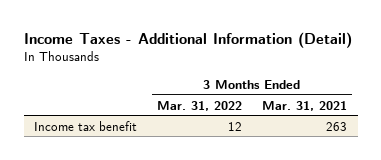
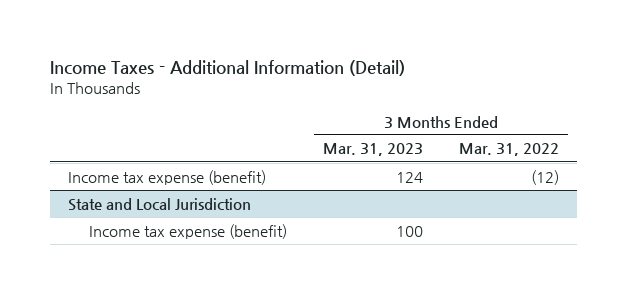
[262,100,348,111] Mar. 31, 2021 -> none
none -> [323,143,424,157] Mar. 31, 2023
[33,120,137,131] Income tax benefit -> [67,169,266,185] Income tax expense (benefit)
[228,121,243,131] 12 -> [530,169,559,185] (12)
none -> [67,197,251,211] State and Local Jurisdiction
none -> [89,223,288,239] Income tax expense (benefit)

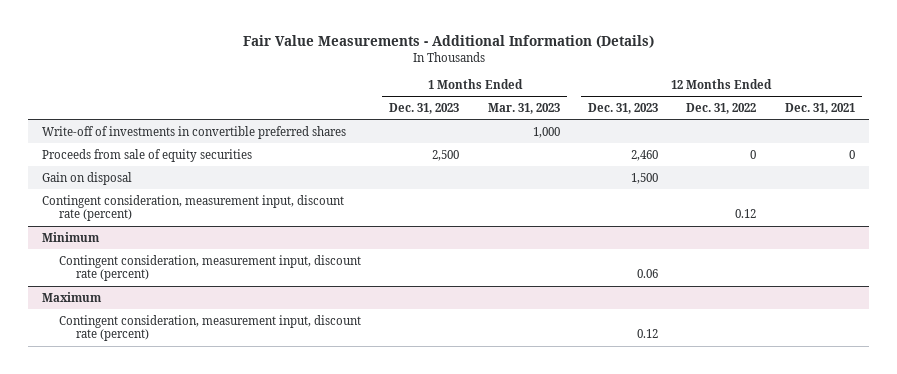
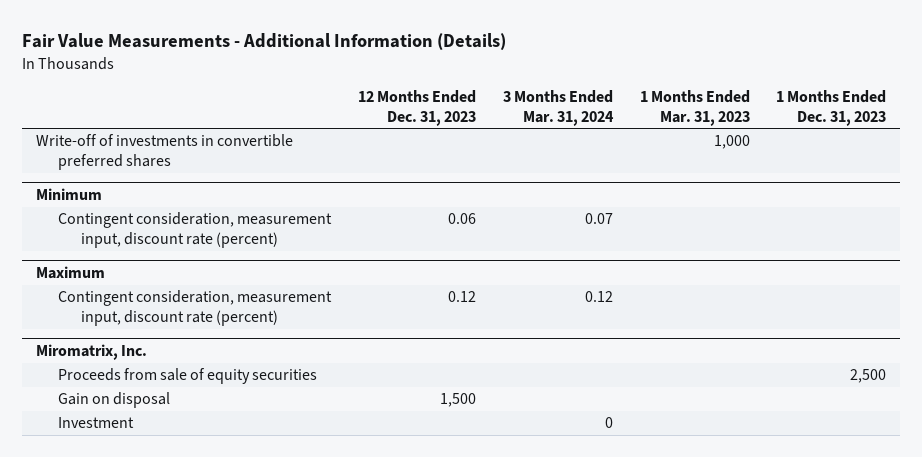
[686,102,757,114] Dec. 31, 2022 -> none
[784,102,855,114] Dec. 31, 2021 -> none
none -> [502,90,614,126] 3 Months Ended Mar. 31, 2024
[42,148,253,162] Proceeds from sale of equity securities -> none
[42,171,133,185] Gain on disposal -> none
[42,194,345,222] Contingent consideration, measurement input, discount rate (percent) -> none
none -> [35,344,147,361] Miromatrix, Inc.
none -> [58,368,318,385] Proceeds from sale of equity securities
none -> [58,392,171,409] Gain on disposal
none -> [58,417,135,429] Investment

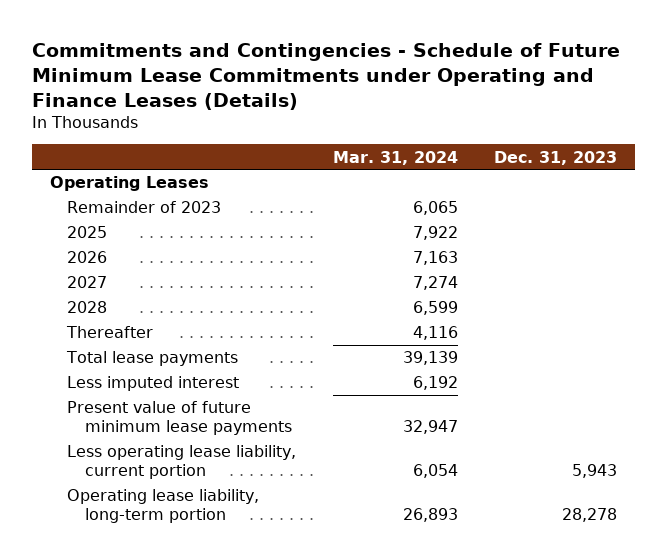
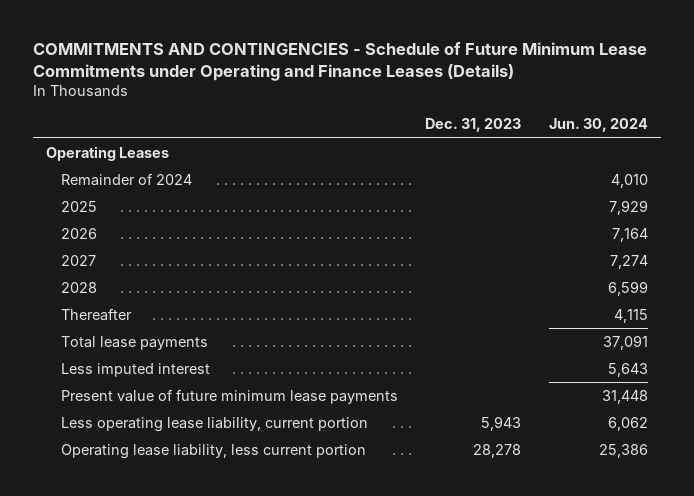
[31,42,620,110] Commitments and Contingencies - Schedule of Future Minimum Lease Commitments under Operating and Finance Leases (Details) -> [32,41,647,81] COMMITMENTS AND CONTINGENCIES - Schedule of Future Minimum Lease Commitments under Operating and Finance Leases (Details)
[332,150,458,165] Mar. 31, 2024 -> none
none -> [548,118,648,133] Jun. 30, 2024
[67,201,222,214] Remainder of 2023 -> [60,172,192,186] Remainder of 2024
[67,489,260,524] Operating lease liability, long-term portion -> [60,443,366,459] Operating lease liability, less current portion

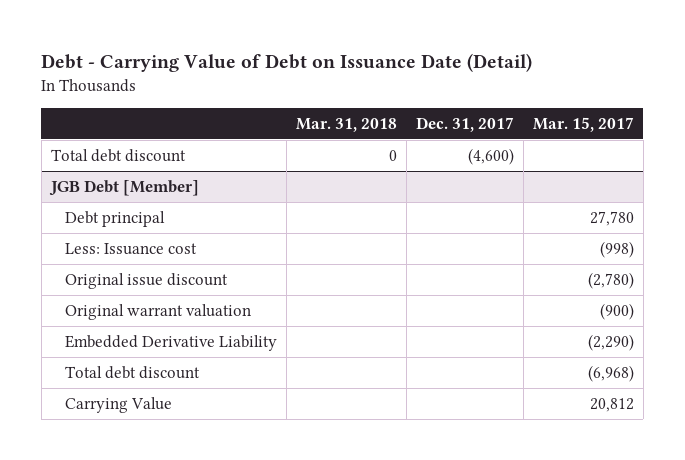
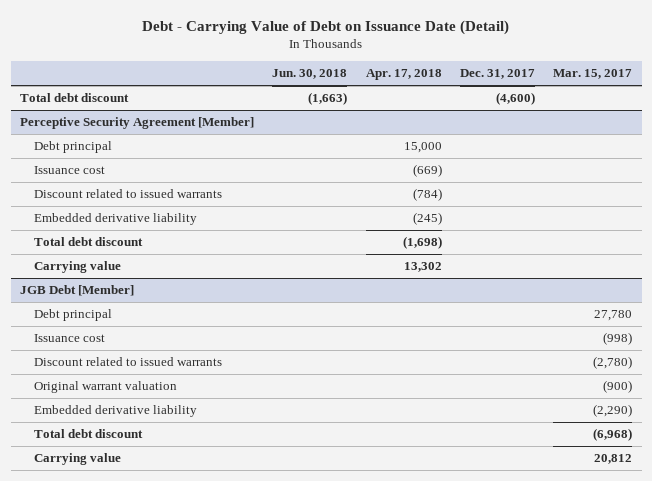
[295,117,397,132] Mar. 31, 2018 -> none
none -> [272,69,348,80] Jun. 30, 2018
none -> [365,69,442,81] Apr. 17, 2018
none -> [19,117,254,130] Perceptive Security Agreement [Member]
none -> [34,141,113,154] Debt principal
none -> [34,166,106,175] Issuance cost
none -> [34,189,223,199] Discount related to issued warrants
none -> [34,213,198,226] Embedded derivative liability
none -> [34,237,144,247] Total debt discount
none -> [34,261,122,274] Carrying value
[64,243,197,256] Less: Issuance cost -> [34,334,106,343] Issuance cost
[64,273,228,290] Original issue discount -> [34,357,223,367] Discount related to issued warrants
[64,335,277,352] Embedded Derivative Liability -> [34,405,198,418] Embedded derivative liability
[64,397,172,414] Carrying Value -> [34,453,122,466] Carrying value

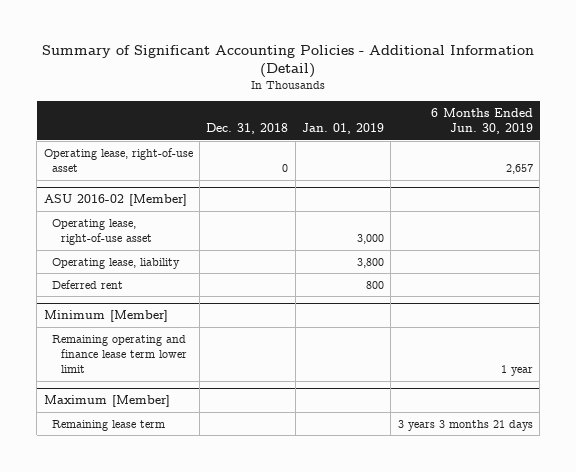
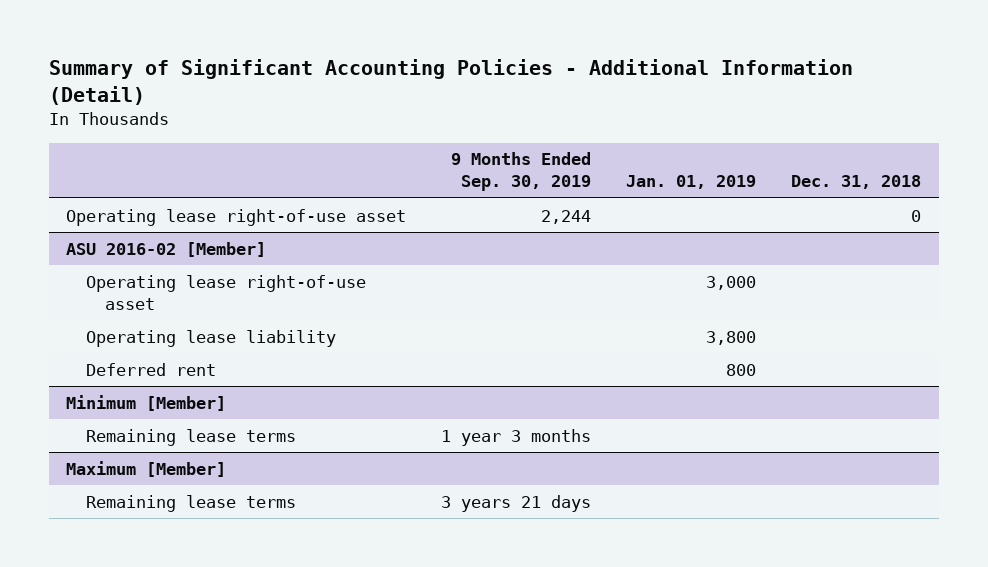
[430,108,533,135] 6 Months Ended Jun. 30, 2019 -> none
none -> [451,152,592,192] 9 Months Ended Sep. 30, 2019
[43,147,193,173] Operating lease, right-of-use asset -> [66,208,407,226] Operating lease right-of-use asset
[52,218,153,246] Operating lease, right-of-use asset -> [85,274,366,310] Operating lease right-of-use asset
[52,257,181,269] Operating lease, liability -> [85,329,336,347] Operating lease liability
[52,334,188,374] Remaining operating and finance lease term lower limit -> none
none -> [85,428,296,446] Remaining lease terms
[52,419,166,431] Remaining lease term -> [85,494,296,512] Remaining lease terms

